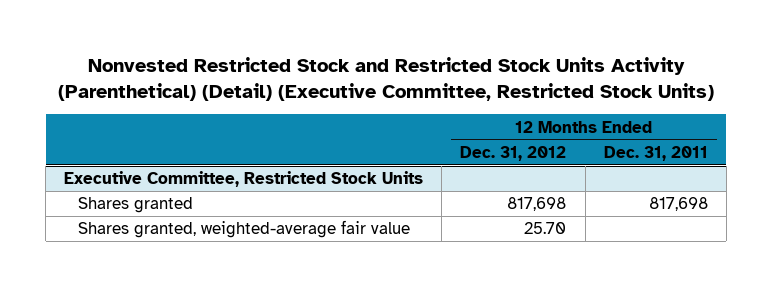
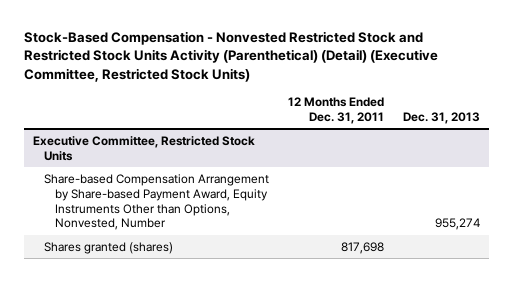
[57,56,714,101] Nonvested Restricted Stock and Restricted Stock Units Activity (Parenthetical) (Detail) (Executive Committee, Restricted Stock Units) -> [23,31,438,82] Stock-Based Compensation - Nonvested Restricted Stock and Restricted Stock Units Activity (Parenthetical) (Detail) (Executive Committee, Restricted Stock Units)
[460,145,567,161] Dec. 31, 2012 -> none
none -> [402,111,480,124] Dec. 31, 2013
[78,220,411,239] Shares granted, weighted-average fair value -> none
none -> [43,173,269,231] Share-based Compensation Arrangement by Share-based Payment Award, Equity Instruments Other than Options, Nonvested, Number
[78,197,194,214] Shares granted -> [43,241,173,254] Shares granted (shares)

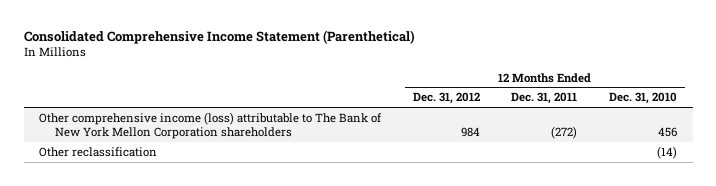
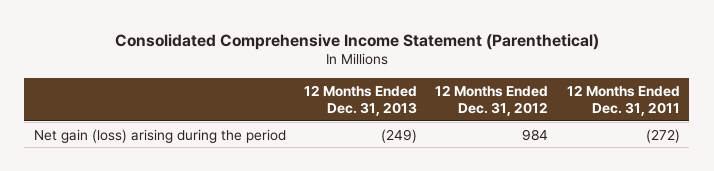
[608,92,677,105] Dec. 31, 2010 -> none
none -> [304,84,418,116] 12 Months Ended Dec. 31, 2013
[39,146,158,157] Other reclassification -> none
[39,111,383,140] Other comprehensive income (loss) attributable to The Bank of New York Mellon Corporation shareholders -> [33,128,286,143] Net gain (loss) arising during the period

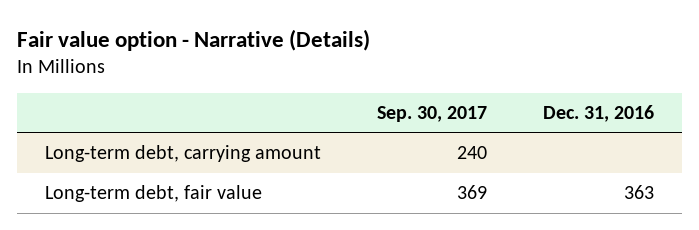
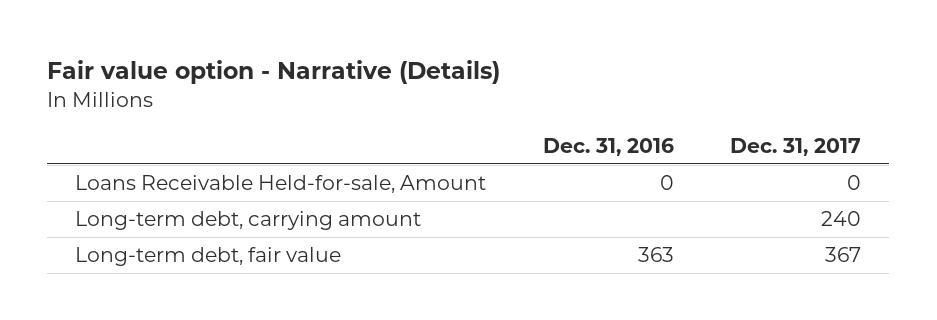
[377,105,488,122] Sep. 30, 2017 -> none
none -> [730,137,862,156] Dec. 31, 2017
none -> [75,175,487,194] Loans Receivable Held-for-sale, Amount

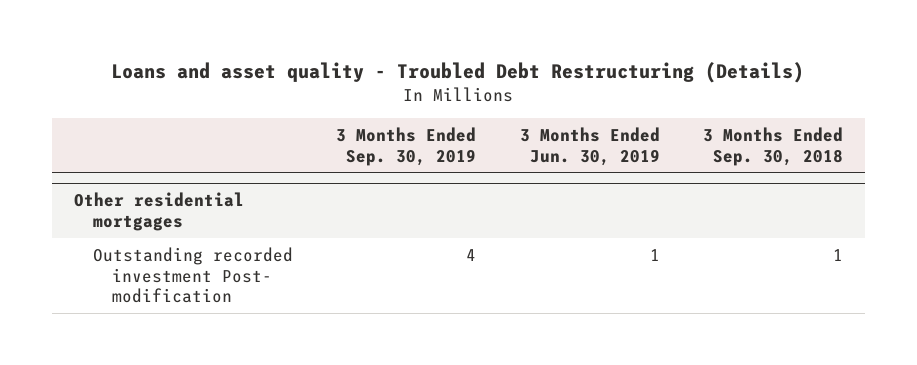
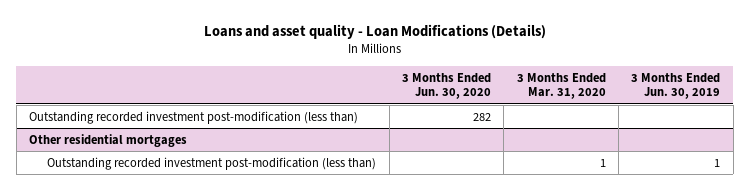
[111,62,805,84] Loans and asset quality - Troubled Debt Restructuring (Details) -> [203,24,546,40] Loans and asset quality - Loan Modifications (Details)
[336,126,477,166] 3 Months Ended Sep. 30, 2019 -> none
[703,126,844,166] 3 Months Ended Sep. 30, 2018 -> none
none -> [402,72,492,100] 3 Months Ended Jun. 30, 2020
none -> [516,72,606,100] 3 Months Ended Mar. 31, 2020
none -> [29,110,359,124] Outstanding recorded investment post-modification (less than)
[93,246,294,304] Outstanding recorded investment Post- modification -> [47,156,377,170] Outstanding recorded investment post-modification (less than)

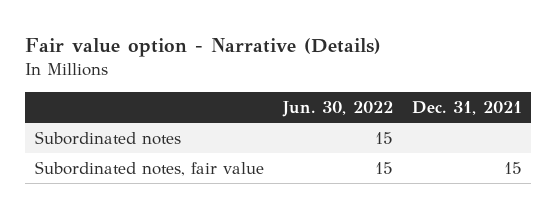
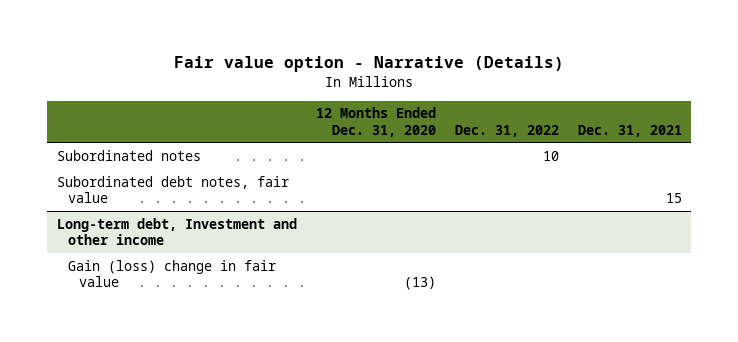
[281,100,393,117] Jun. 30, 2022 -> none
none -> [315,107,436,137] 12 Months Ended Dec. 31, 2020
none -> [454,124,559,137] Dec. 31, 2022
[34,160,264,176] Subordinated notes, fair value -> [56,175,289,203] Subordinated debt notes, fair value
none -> [56,217,297,245] Long-term debt, Investment and other income
none -> [67,259,276,287] Gain (loss) change in fair value

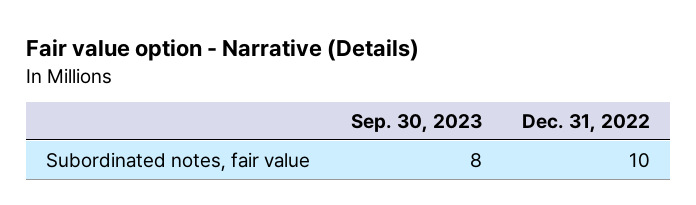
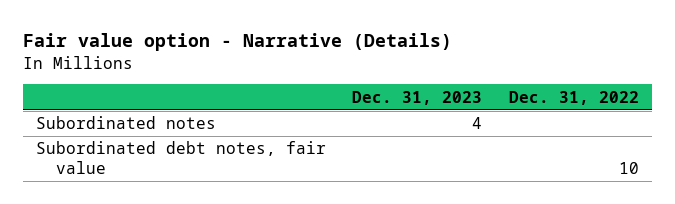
[350,113,482,133] Sep. 30, 2023 -> none
none -> [352,90,483,105] Dec. 31, 2023
none -> [35,116,216,130] Subordinated notes
[46,151,311,171] Subordinated notes, fair value -> [35,141,326,174] Subordinated debt notes, fair value

